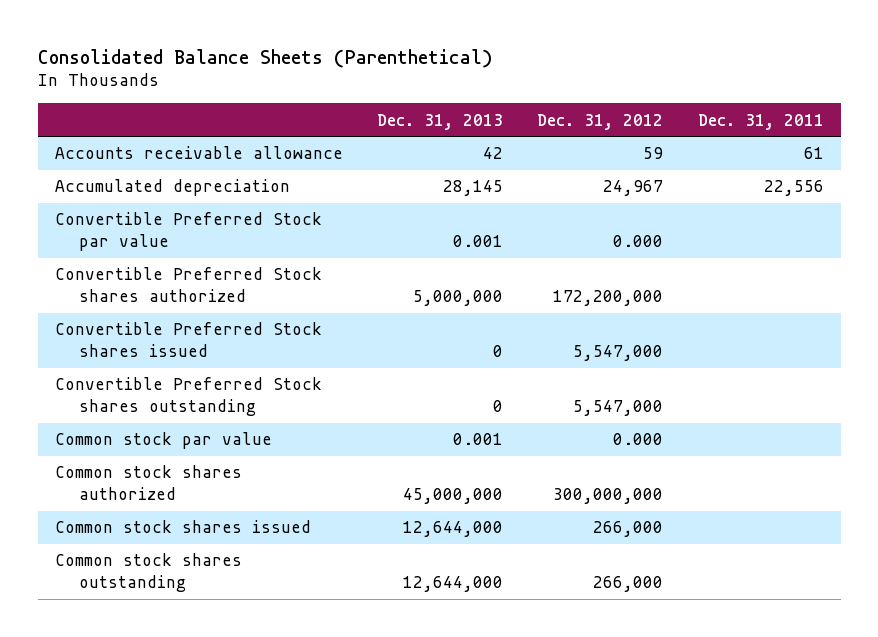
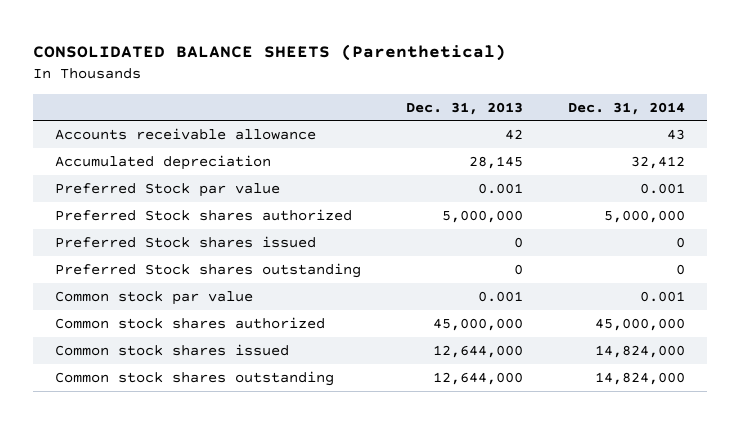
[37,48,493,68] Consolidated Balance Sheets (Parenthetical) -> [32,44,506,62] CONSOLIDATED BALANCE SHEETS (Parenthetical)
[537,113,664,130] Dec. 31, 2012 -> none
[697,113,824,130] Dec. 31, 2011 -> none
none -> [567,101,685,115] Dec. 31, 2014
[54,212,322,251] Convertible Preferred Stock par value -> [55,182,281,197] Preferred Stock par value
[54,267,322,302] Convertible Preferred Stock shares authorized -> [55,208,353,221] Preferred Stock shares authorized
[54,322,322,357] Convertible Preferred Stock shares issued -> [55,235,317,248] Preferred Stock shares issued
[54,377,322,416] Convertible Preferred Stock shares outstanding -> [55,262,362,278] Preferred Stock shares outstanding

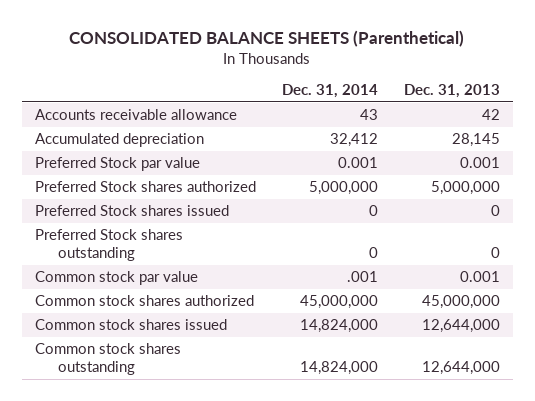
[639,290,685,302] 0.001 -> [346,271,378,283] .001

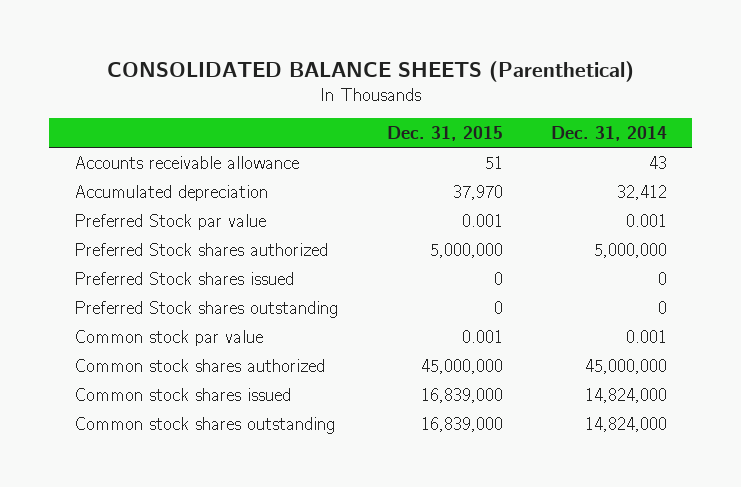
[403,83,500,98] Dec. 31, 2013 -> none
none -> [386,125,503,141] Dec. 31, 2015
[346,271,378,283] .001 -> [626,329,668,343] 0.001

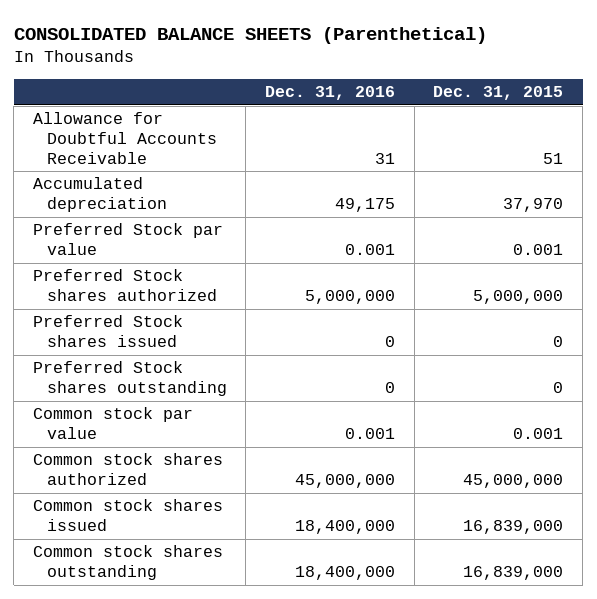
[551,125,668,141] Dec. 31, 2014 -> none
none -> [265,86,396,101] Dec. 31, 2016
[73,155,299,169] Accounts receivable allowance -> [33,112,217,164] Allowance for Doubtful Accounts Receivable

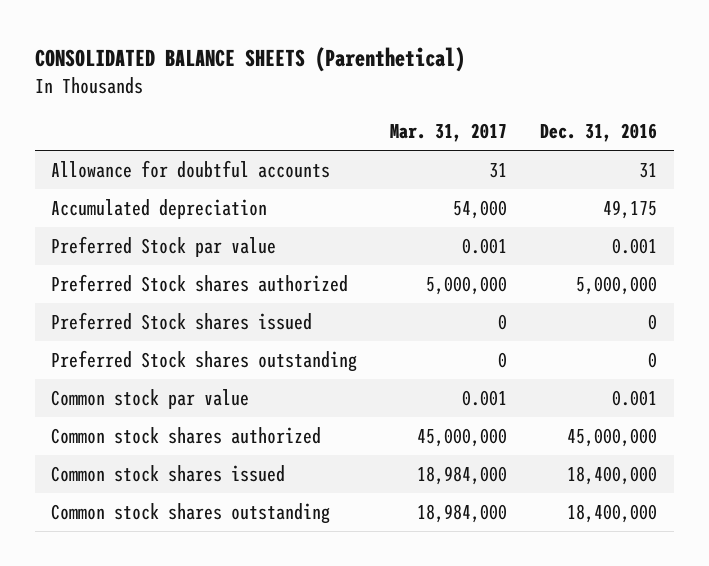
[433,86,564,101] Dec. 31, 2015 -> none
none -> [390,123,508,143] Mar. 31, 2017
[33,112,217,164] Allowance for Doubtful Accounts Receivable -> [51,159,331,178] Allowance for doubtful accounts

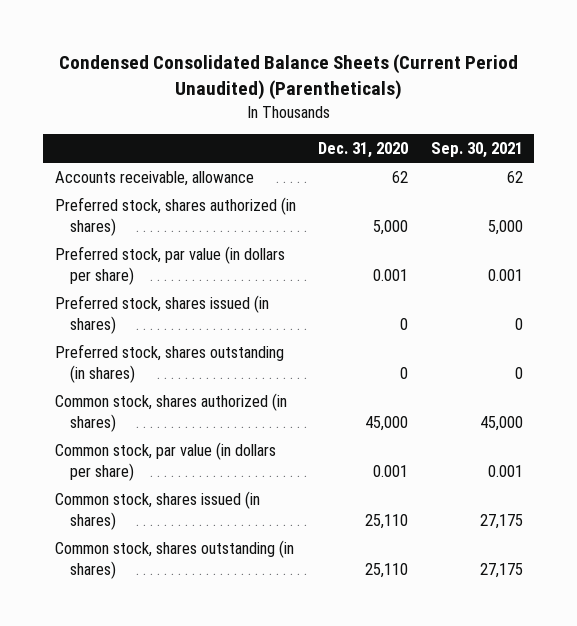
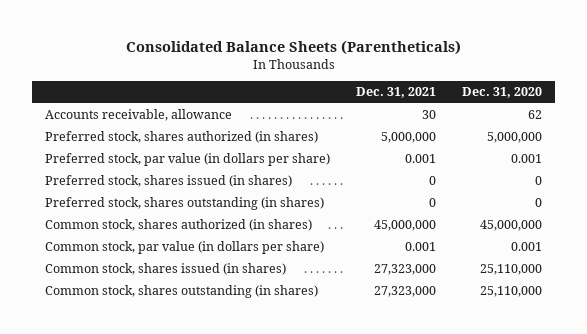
[58,54,518,101] Condensed Consolidated Balance Sheets (Current Period Unaudited) (Parentheticals) -> [125,39,461,55] Consolidated Balance Sheets (Parentheticals)
[430,142,523,159] Sep. 30, 2021 -> none
none -> [356,87,437,99] Dec. 31, 2021
[373,220,409,236] 5,000 -> [487,132,543,144] 5,000,000
[365,416,409,432] 45,000 -> [480,220,543,232] 45,000,000
[365,514,409,530] 25,110 -> [480,264,543,276] 25,110,000
[365,563,409,579] 25,110 -> [480,286,543,298] 25,110,000

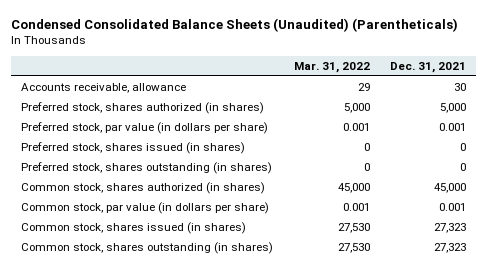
[125,39,461,55] Consolidated Balance Sheets (Parentheticals) -> [11,17,459,32] Condensed Consolidated Balance Sheets (Unaudited) (Parentheticals)
[462,87,543,99] Dec. 31, 2020 -> none
none -> [293,61,370,73] Mar. 31, 2022
[381,132,437,144] 5,000,000 -> [440,102,467,113] 5,000
[374,220,437,232] 45,000,000 -> [434,182,467,193] 45,000
[374,264,437,276] 27,323,000 -> [434,222,467,233] 27,323
[374,286,437,298] 27,323,000 -> [434,242,467,253] 27,323

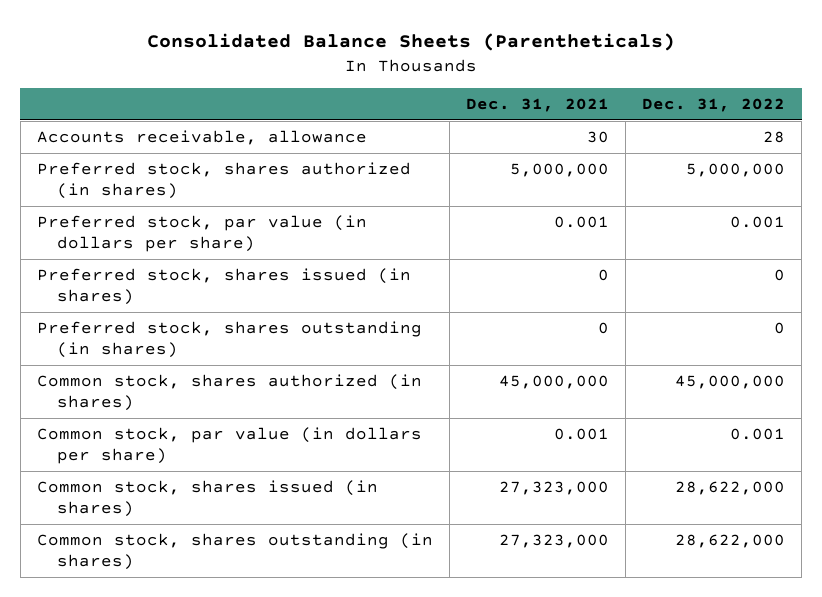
[11,17,459,32] Condensed Consolidated Balance Sheets (Unaudited) (Parentheticals) -> [146,33,675,52] Consolidated Balance Sheets (Parentheticals)
[293,61,370,73] Mar. 31, 2022 -> none
none -> [642,97,786,112] Dec. 31, 2022
[440,102,467,113] 5,000 -> [509,163,609,178] 5,000,000
[434,182,467,193] 45,000 -> [498,375,609,390] 45,000,000
[434,222,467,233] 27,323 -> [498,481,609,496] 27,323,000
[434,242,467,253] 27,323 -> [498,534,609,549] 27,323,000

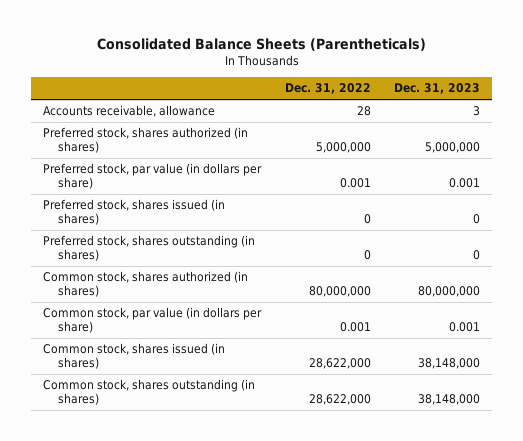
[465,97,609,112] Dec. 31, 2021 -> none
none -> [394,83,481,95] Dec. 31, 2023
[675,375,786,390] 45,000,000 -> [308,286,371,298] 80,000,000

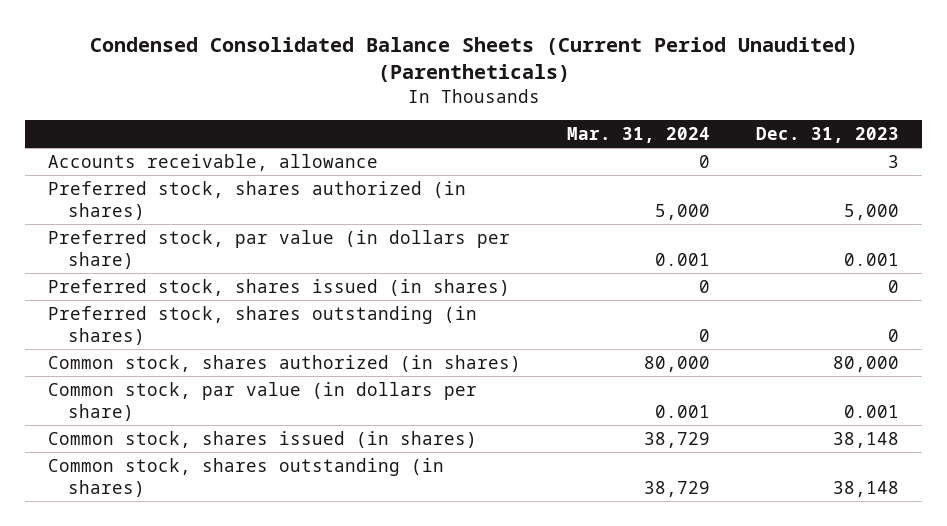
[96,38,426,52] Consolidated Balance Sheets (Parentheticals) -> [89,37,858,83] Condensed Consolidated Balance Sheets (Current Period Unaudited) (Parentheticals)
[284,83,371,95] Dec. 31, 2022 -> none
none -> [567,126,711,143] Mar. 31, 2024
[425,142,481,154] 5,000,000 -> [844,203,900,220] 5,000
[418,286,481,298] 80,000,000 -> [833,355,900,372] 80,000
[418,358,481,370] 38,148,000 -> [833,431,900,448] 38,148
[418,394,481,406] 38,148,000 -> [833,480,900,497] 38,148

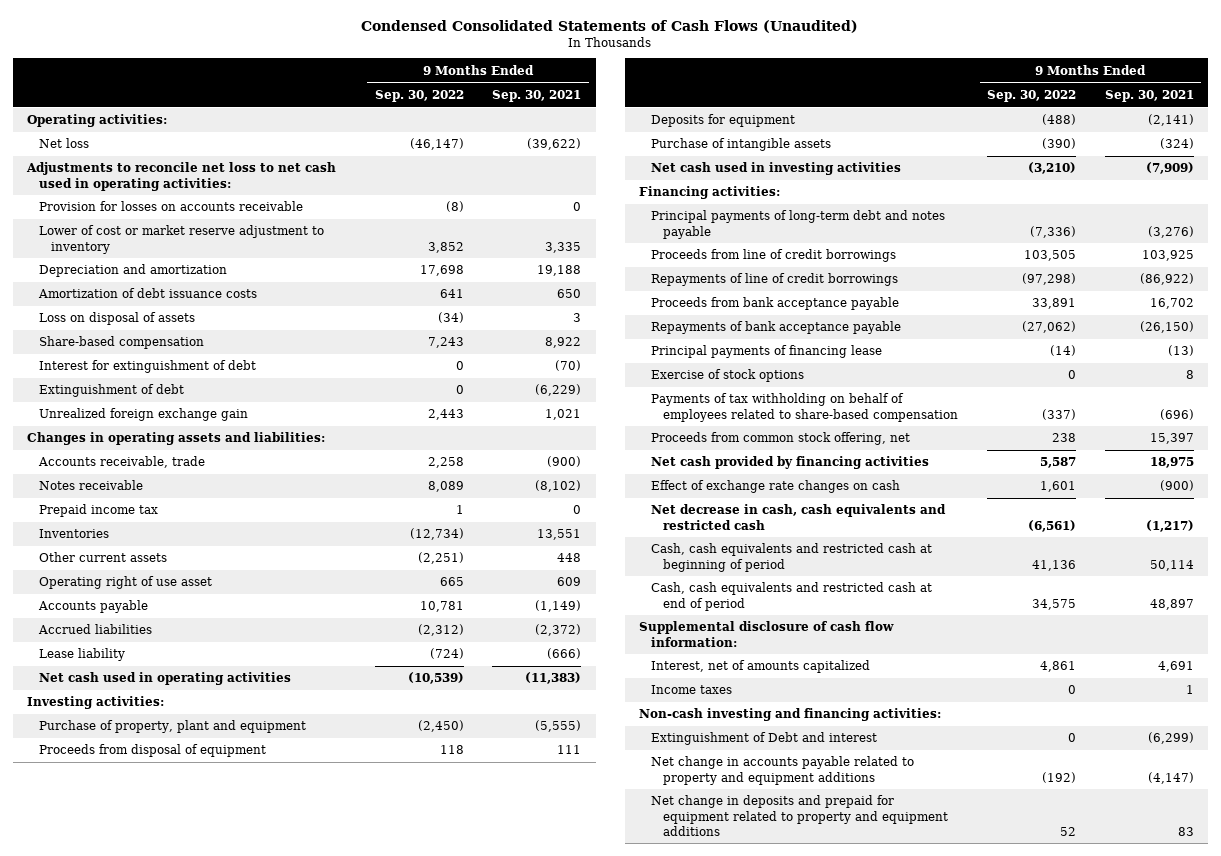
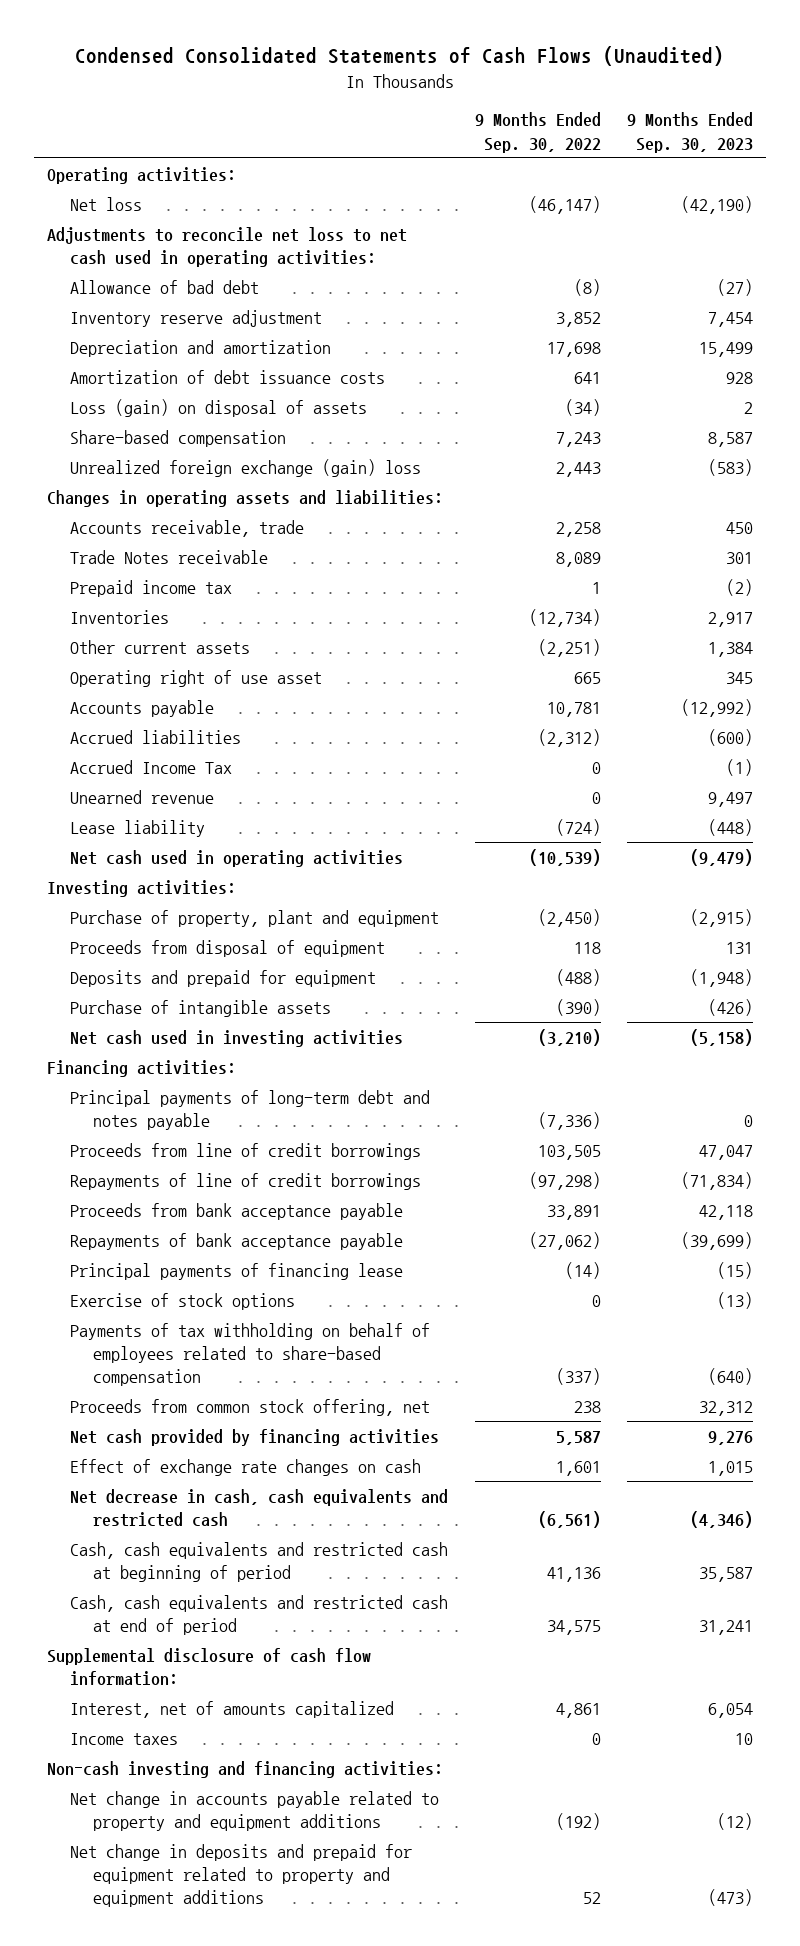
[492,90,582,103] Sep. 30, 2021 -> none
none -> [627,112,754,153] 9 Months Ended Sep. 30, 2023
[38,201,303,212] Provision for losses on accounts receivable -> [70,279,260,294] Allowance of bad debt
[38,225,324,254] Lower of cost or market reserve adjustment to inventory -> [70,309,323,327] Inventory reserve adjustment
[38,312,195,326] Loss on disposal of assets -> [70,398,368,417] Loss (gain) on disposal of assets
[38,360,256,374] Interest for extinguishment of debt -> none
[38,384,184,398] Extinguishment of debt -> none
[38,408,248,422] Unrealized foreign exchange gain -> [70,458,422,477] Unrealized foreign exchange (gain) loss
[38,480,143,491] Notes receivable -> [70,549,269,564] Trade Notes receivable
none -> [70,759,233,774] Accrued Income Tax
none -> [70,789,215,804] Unearned revenue
[651,114,796,128] Deposits for equipment -> [70,969,377,987] Deposits and prepaid for equipment
[651,732,878,746] Extinguishment of Debt and interest -> none

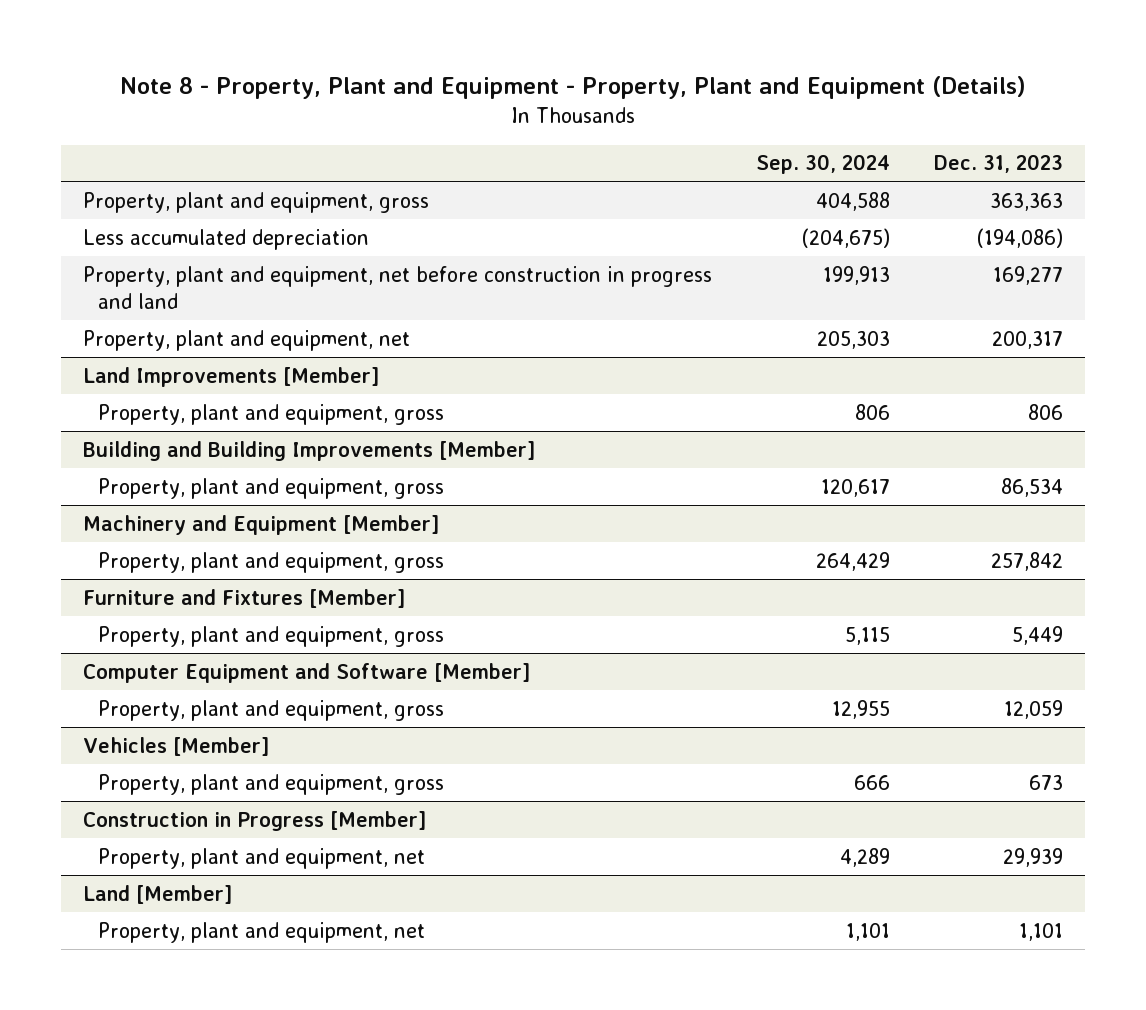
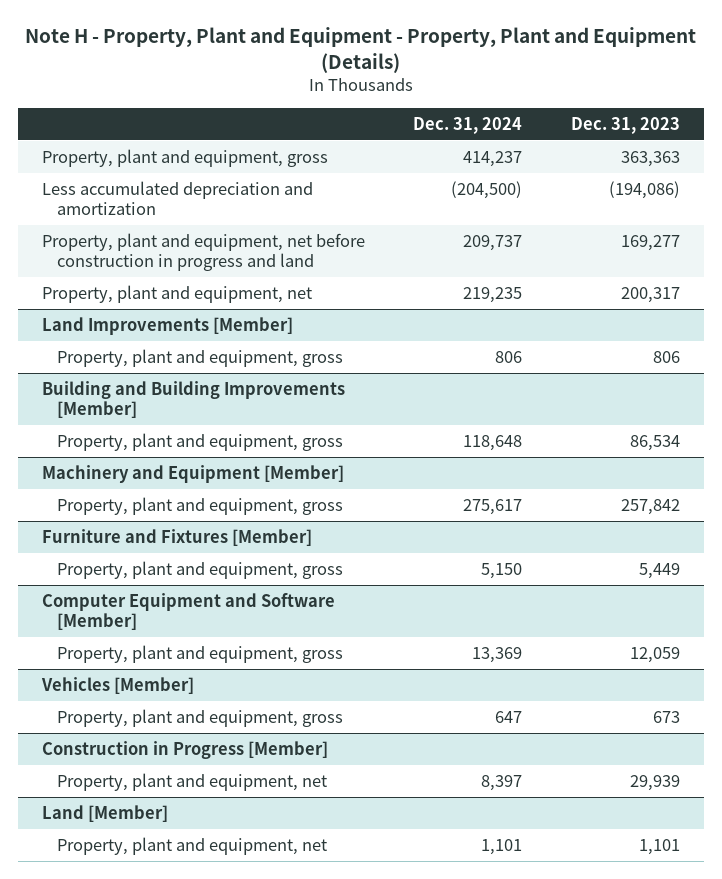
[119,76,1026,100] Note 8 - Property, Plant and Equipment - Property, Plant and Equipment (Details) -> [24,27,696,73] Note H - Property, Plant and Equipment - Property, Plant and Equipment (Details)
[755,154,890,175] Sep. 30, 2024 -> none
none -> [413,116,523,134] Dec. 31, 2024
[82,228,369,250] Less accumulated depreciation -> [42,181,314,216] Less accumulated depreciation and amortization

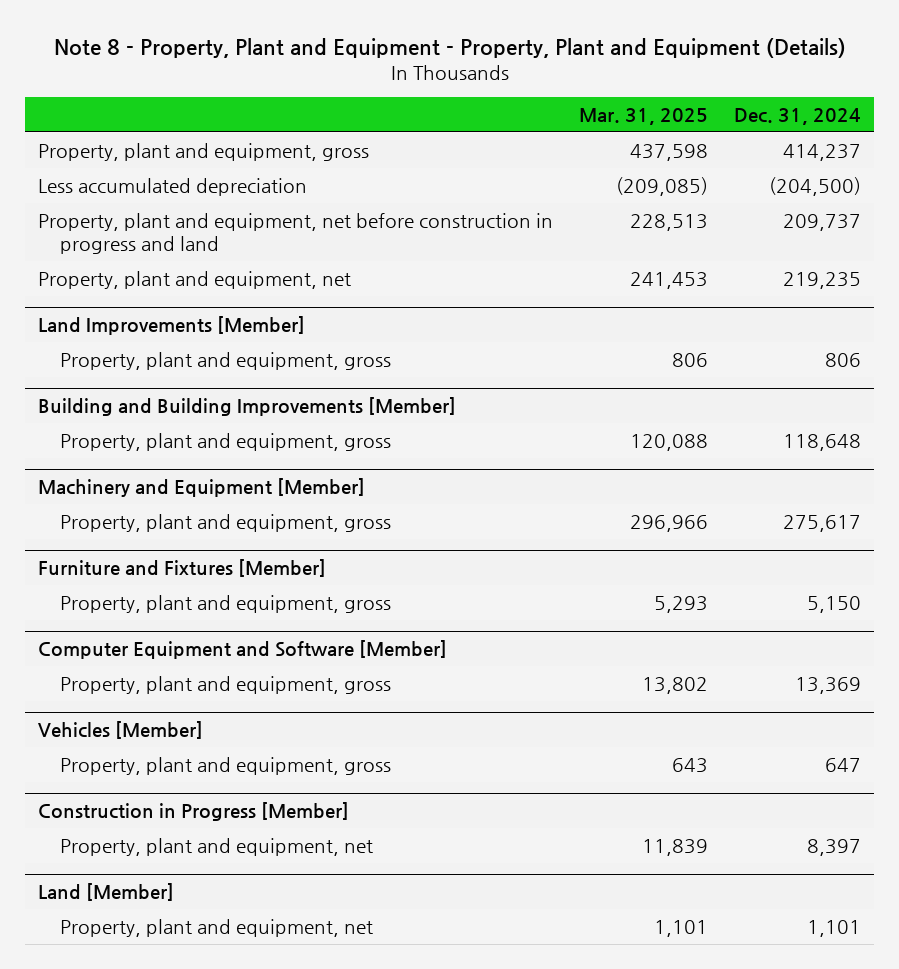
[24,27,696,73] Note H - Property, Plant and Equipment - Property, Plant and Equipment (Details) -> [53,37,846,58] Note 8 - Property, Plant and Equipment - Property, Plant and Equipment (Details)
[570,116,680,134] Dec. 31, 2023 -> none
none -> [579,107,709,125] Mar. 31, 2025
[42,181,314,216] Less accumulated depreciation and amortization -> [38,177,308,196] Less accumulated depreciation

